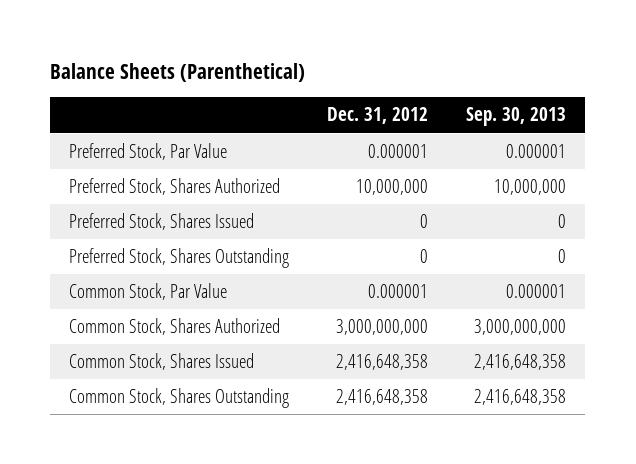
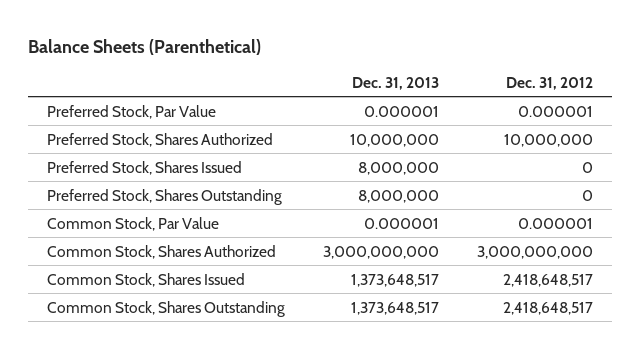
[466,107,567,127] Sep. 30, 2013 -> none
none -> [352,76,440,90] Dec. 31, 2013
[336,354,429,371] 2,416,648,358 -> [502,273,593,287] 2,418,648,517
[336,389,429,406] 2,416,648,358 -> [502,301,593,315] 2,418,648,517

